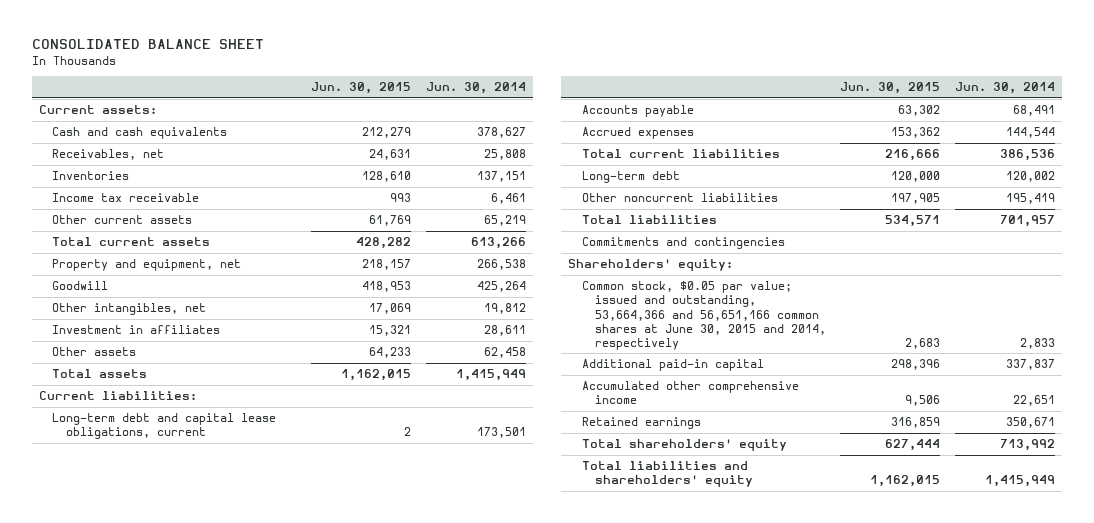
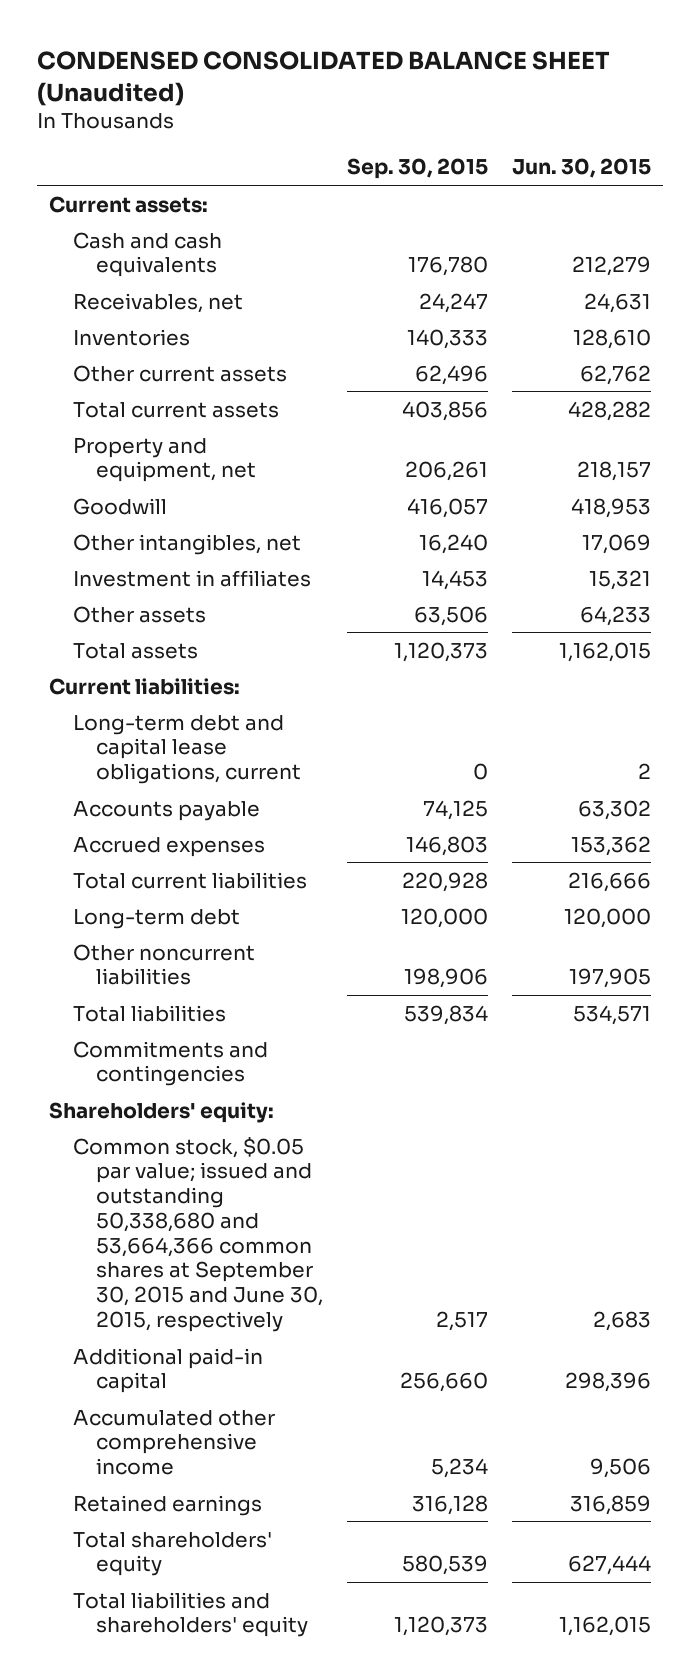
[31,39,264,50] CONSOLIDATED BALANCE SHEET -> [37,51,611,106] CONDENSED CONSOLIDATED BALANCE SHEET (Unaudited)
[425,82,526,95] Jun. 30, 2014 -> none
none -> [347,158,489,180] Sep. 30, 2015
[52,193,200,203] Income tax receivable -> none
[369,215,412,227] 61,769 -> [579,364,651,385] 62,762
[581,281,826,350] Common stock, $0.05 par value; issued and outstanding, 53,664,366 and 56,651,166 common shares at June 30, 2015 and 2014, respectively -> [72,1136,324,1332] Common stock, $0.05 par value; issued and outstanding 50,338,680 and 53,664,366 common shares at September 30, 2015 and June 30, 2015, respectively

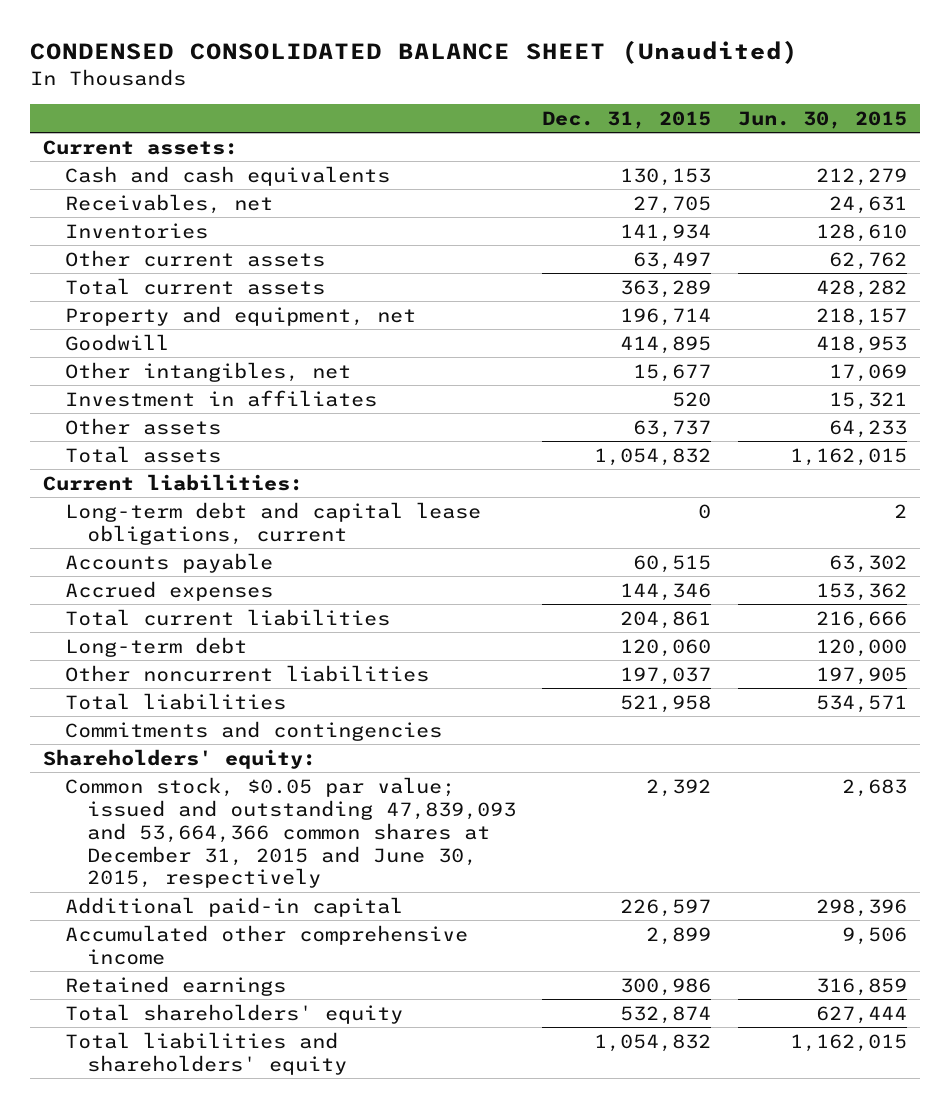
[347,158,489,180] Sep. 30, 2015 -> none
none -> [542,110,712,129] Dec. 31, 2015
[72,1136,324,1332] Common stock, $0.05 par value; issued and outstanding 50,338,680 and 53,664,366 common shares at September 30, 2015 and June 30, 2015, respectively -> [65,776,516,889] Common stock, $0.05 par value; issued and outstanding 47,839,093 and 53,664,366 common shares at December 31, 2015 and June 30, 2015, respectively

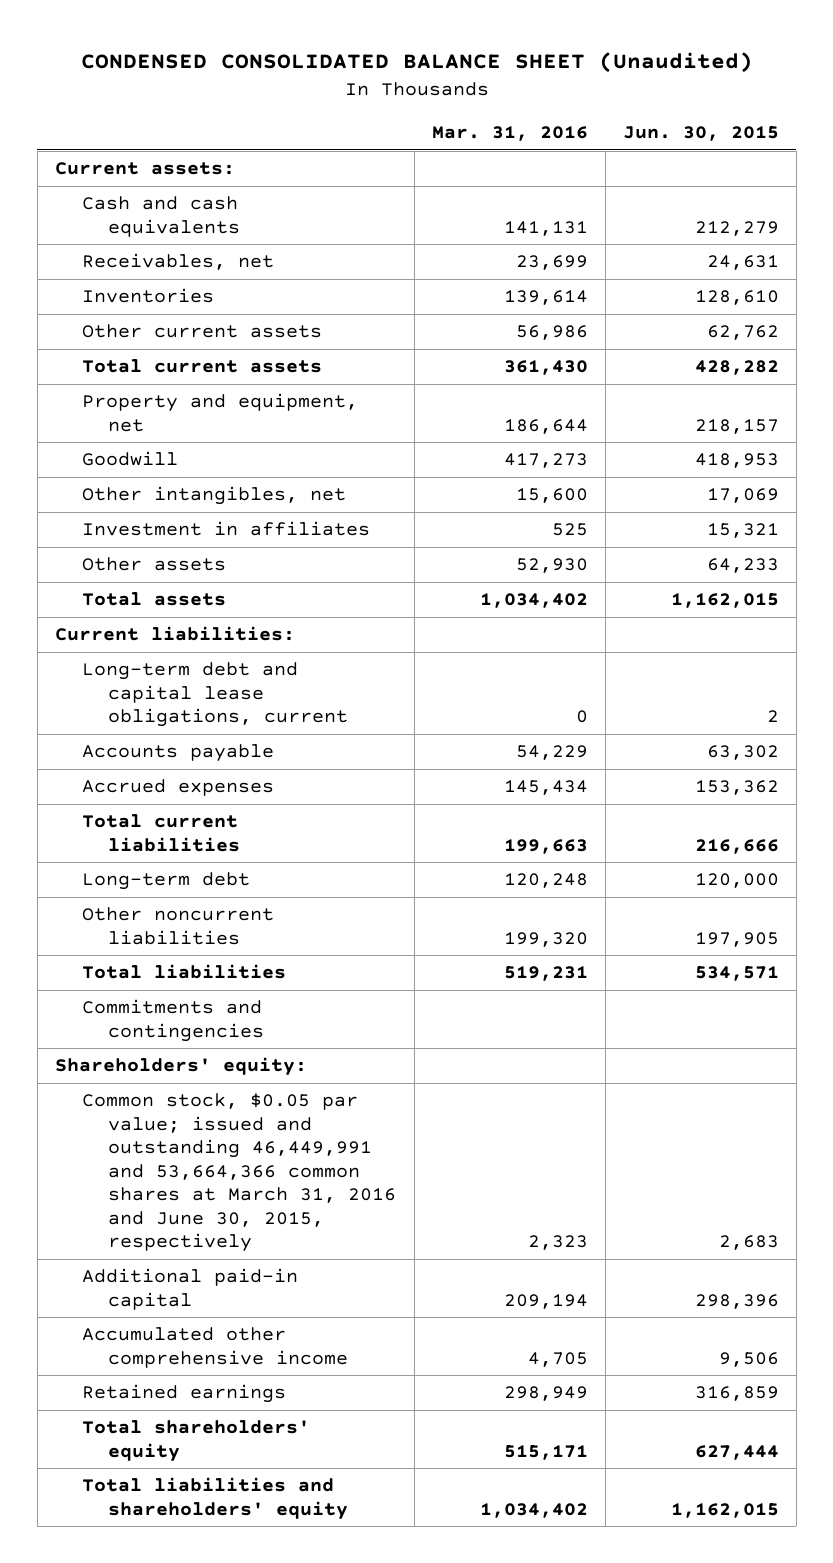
[542,110,712,129] Dec. 31, 2015 -> none
none -> [431,126,588,142] Mar. 31, 2016
[65,776,516,889] Common stock, $0.05 par value; issued and outstanding 47,839,093 and 53,664,366 common shares at December 31, 2015 and June 30, 2015, respectively -> [81,1093,397,1253] Common stock, $0.05 par value; issued and outstanding 46,449,991 and 53,664,366 common shares at March 31, 2016 and June 30, 2015, respectively

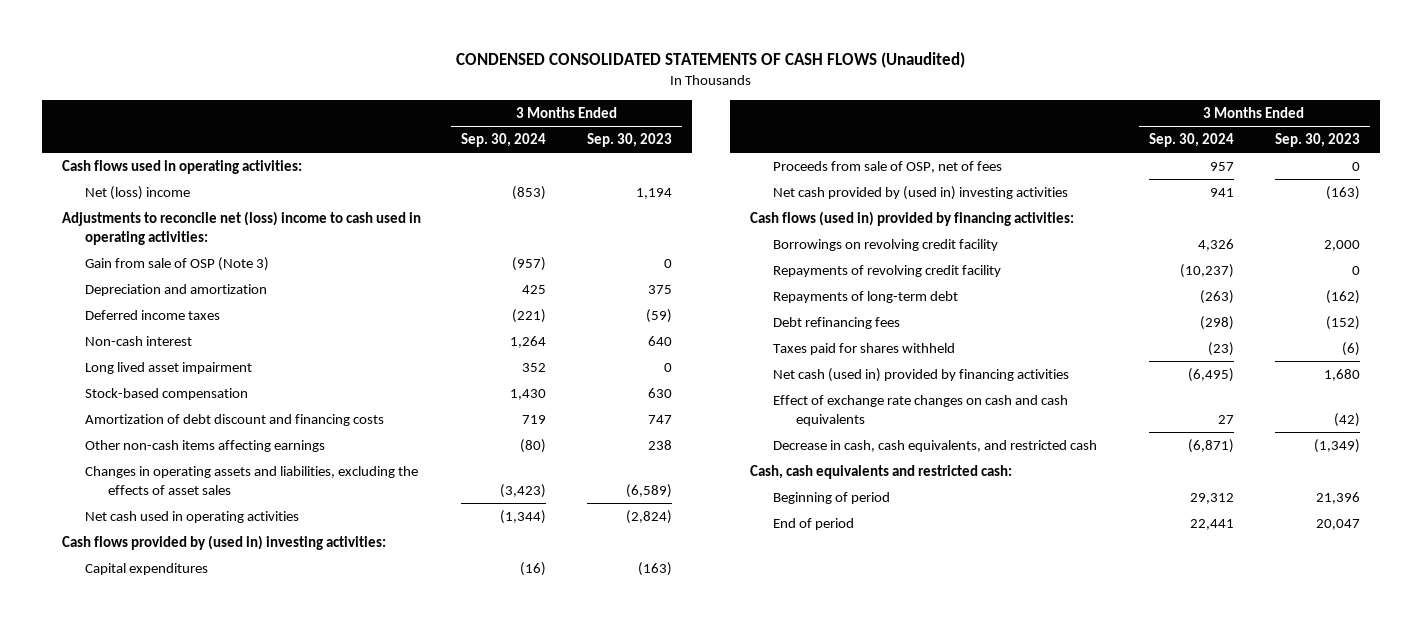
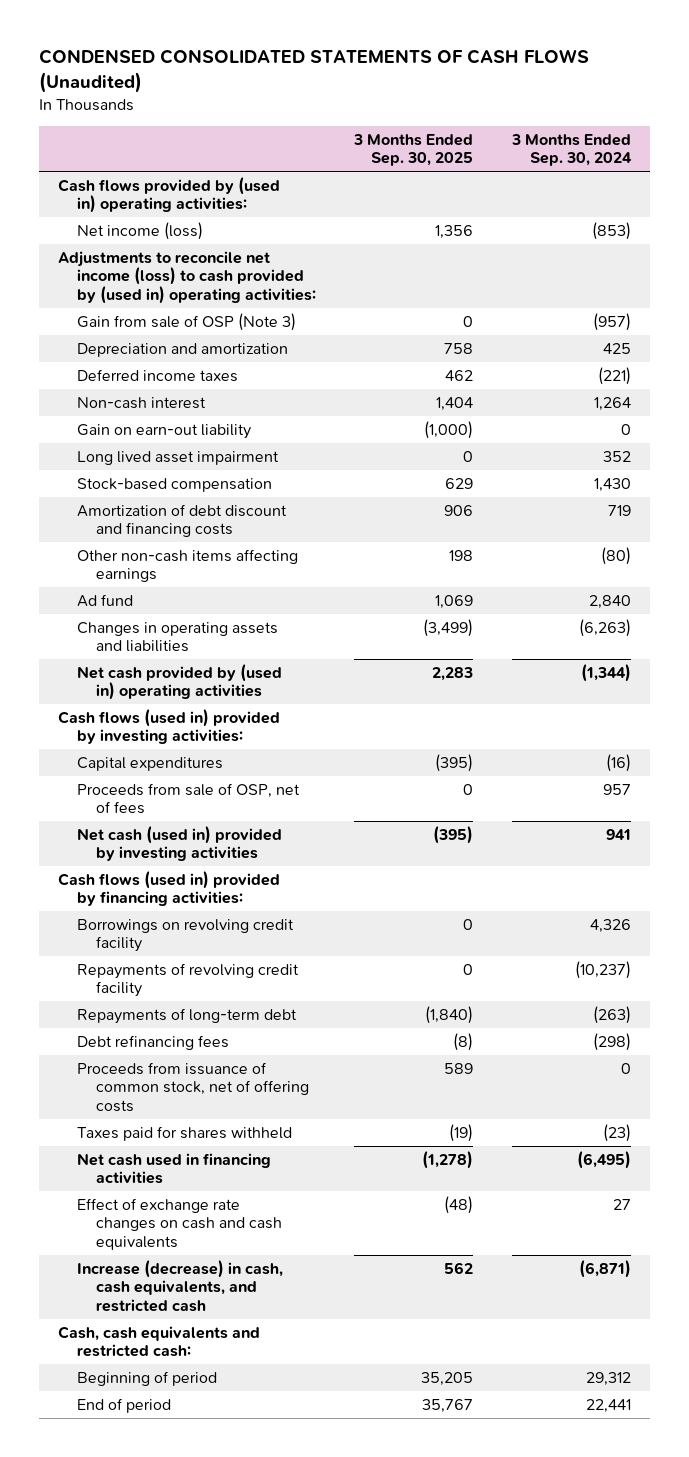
[586,133,672,148] Sep. 30, 2023 -> none
none -> [353,133,474,167] 3 Months Ended Sep. 30, 2025
[61,159,302,174] Cash flows used in operating activities: -> [57,176,280,214] Cash flows provided by (used in) operating activities:
[84,185,190,200] Net (loss) income -> [76,221,203,240] Net income (loss)
[61,210,421,245] Adjustments to reconcile net (loss) income to cash used in operating activities: -> [57,250,316,304] Adjustments to reconcile net income (loss) to cash provided by (used in) operating activities:
none -> [76,423,251,439] Gain on earn-out liability
none -> [76,593,133,607] Ad fund
[84,465,418,495] Changes in operating assets and liabilities, excluding the effects of asset sales -> [76,621,278,653] Changes in operating assets and liabilities
[500,483,547,498] (3,423) -> [578,618,631,637] (6,263)
[84,510,299,523] Net cash used in operating activities -> [76,663,282,701] Net cash provided by (used in) operating activities
[61,534,386,550] Cash flows provided by (used in) investing activities: -> [57,708,280,745] Cash flows (used in) provided by investing activities:
[772,185,1068,200] Net cash provided by (used in) investing activities -> [76,825,282,862] Net cash (used in) provided by investing activities
none -> [76,1061,309,1112] Proceeds from issuance of common stock, net of offering costs
[772,367,1069,382] Net cash (used in) provided by financing activities -> [76,1152,271,1185] Net cash used in financing activities
[772,439,1097,452] Decrease in cash, cash equivalents, and restricted cash -> [76,1259,283,1312] Increase (decrease) in cash, cash equivalents, and restricted cash

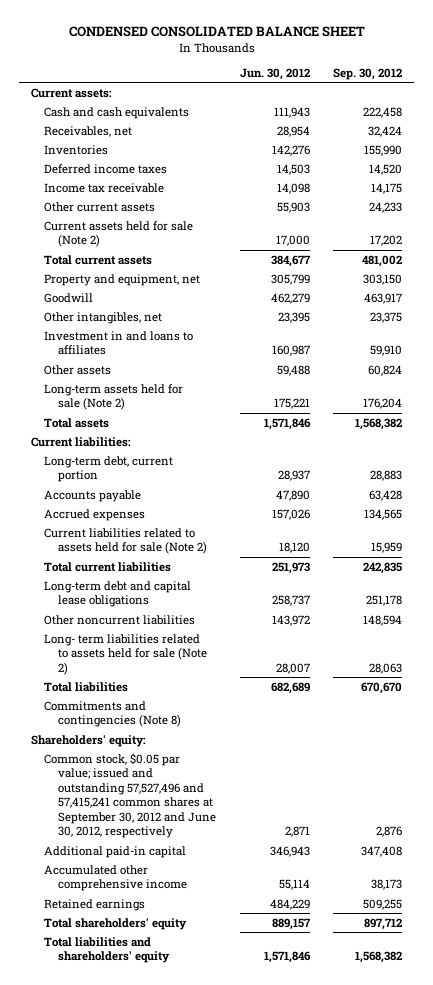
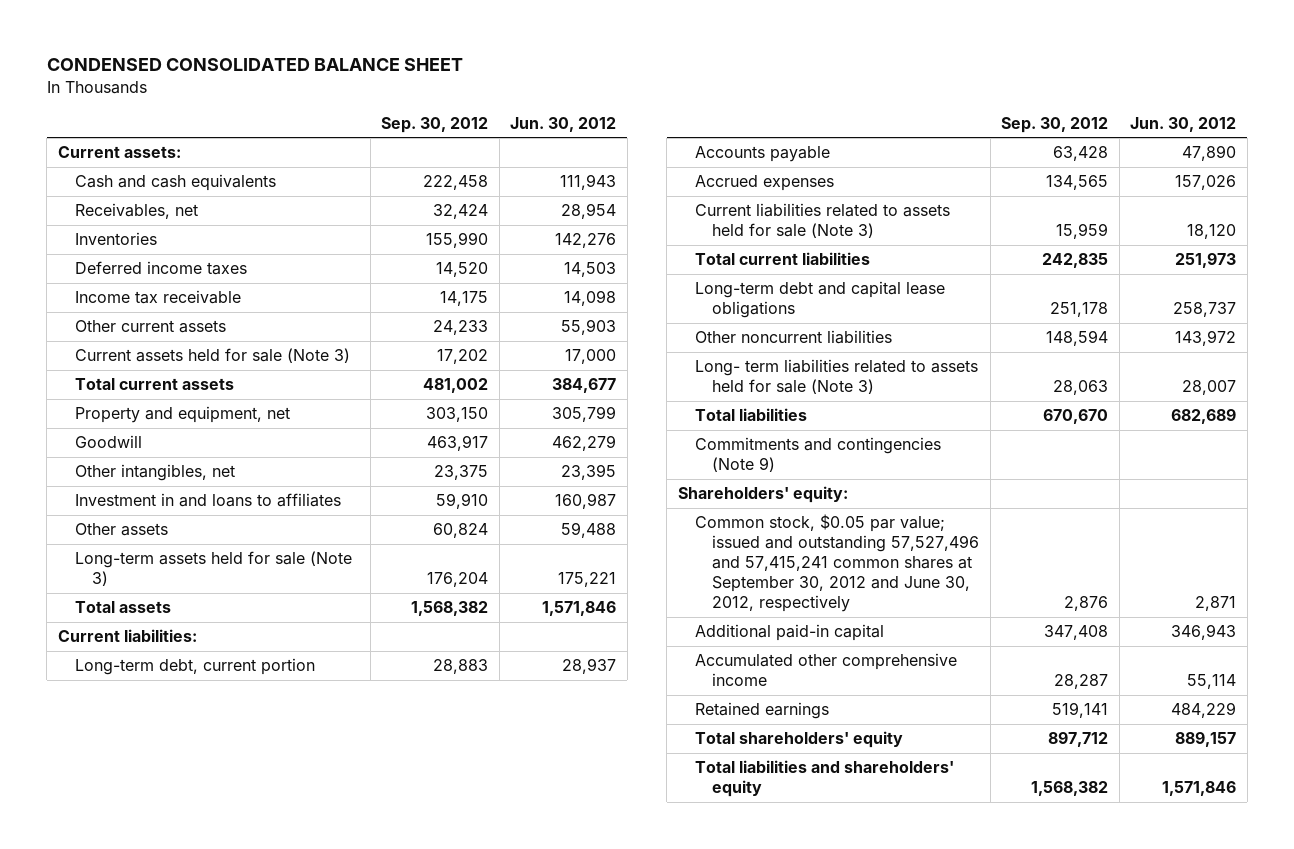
[44,220,194,248] Current assets held for sale (Note 2) -> [74,348,350,364] Current assets held for sale (Note 3)
[44,383,184,411] Long-term assets held for sale (Note 2) -> [74,551,352,587] Long-term assets held for sale (Note 3)
[44,527,207,555] Current liabilities related to assets held for sale (Note 2) -> [694,203,950,239] Current liabilities related to assets held for sale (Note 3)
[44,633,207,675] Long- term liabilities related to assets held for sale (Note 2) -> [694,359,978,395] Long- term liabilities related to assets held for sale (Note 3)
[44,700,181,728] Commitments and contingencies (Note 8) -> [694,437,941,473] Commitments and contingencies (Note 9)
[371,879,403,891] 38,173 -> [1054,674,1109,690] 28,287
[363,898,403,910] 509,255 -> [1052,702,1109,719] 519,141

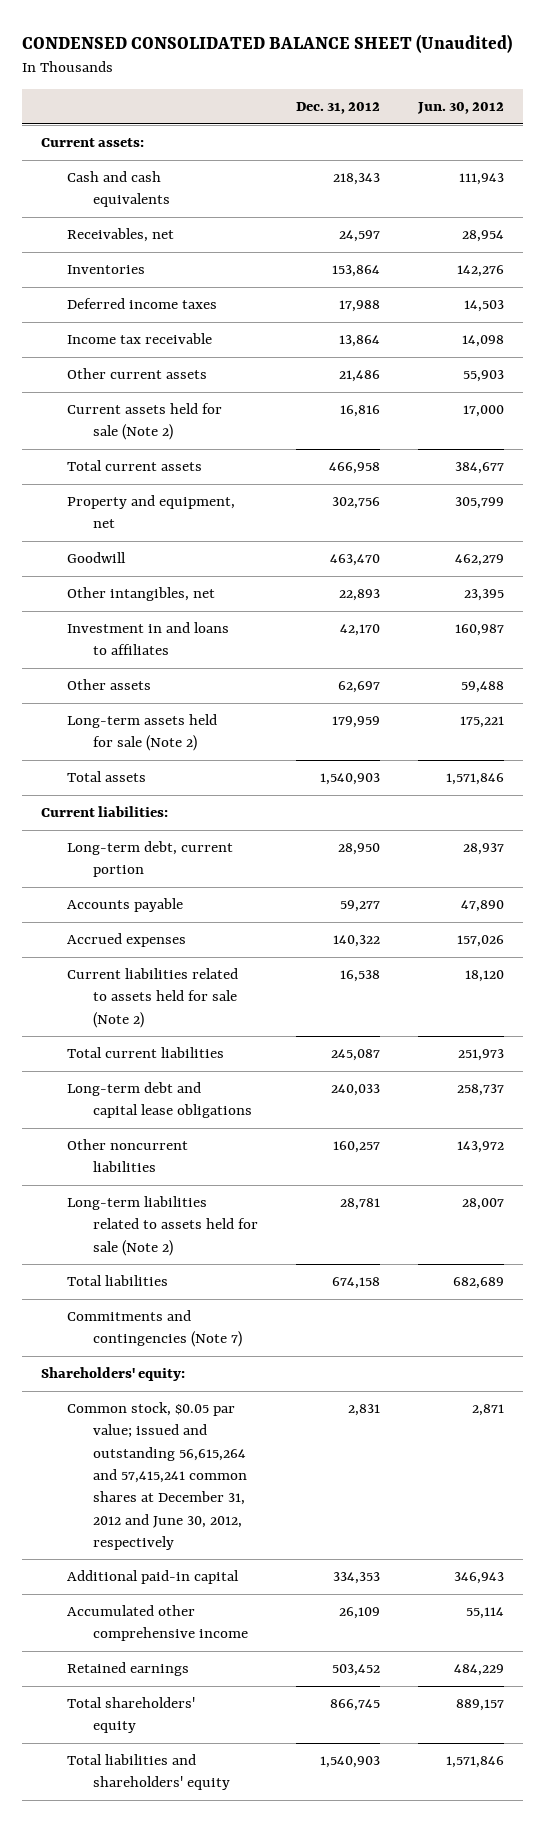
[46,58,463,72] CONDENSED CONSOLIDATED BALANCE SHEET -> [22,33,513,53] CONDENSED CONSOLIDATED BALANCE SHEET (Unaudited)
[381,116,489,133] Sep. 30, 2012 -> none
none -> [295,102,380,115] Dec. 31, 2012
[74,348,350,364] Current assets held for sale (Note 3) -> [66,403,222,441] Current assets held for sale (Note 2)
[74,551,352,587] Long-term assets held for sale (Note 3) -> [66,714,217,752] Long-term assets held for sale (Note 2)
[694,203,950,239] Current liabilities related to assets held for sale (Note 3) -> [66,968,238,1028] Current liabilities related to assets held for sale (Note 2)
[694,359,978,395] Long- term liabilities related to assets held for sale (Note 3) -> [66,1196,258,1256] Long-term liabilities related to assets held for sale (Note 2)
[694,437,941,473] Commitments and contingencies (Note 9) -> [66,1310,242,1348] Commitments and contingencies (Note 7)
[694,514,980,613] Common stock, $0.05 par value; issued and outstanding 57,527,496 and 57,415,241 common shares at September 30, 2012 and June 30, 2012, respectively -> [66,1402,247,1551] Common stock, $0.05 par value; issued and outstanding 56,615,264 and 57,415,241 common shares at December 31, 2012 and June 30, 2012, respectively

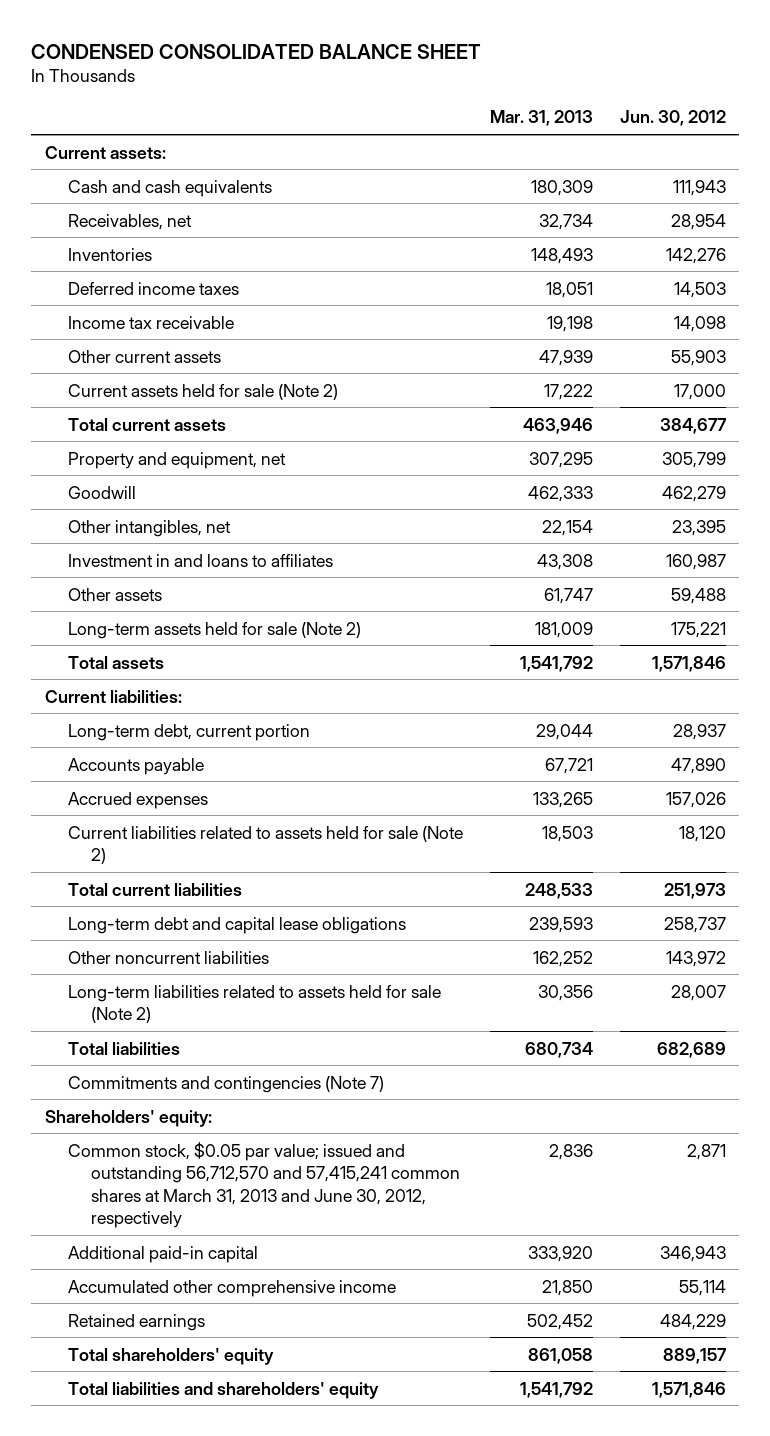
[22,33,513,53] CONDENSED CONSOLIDATED BALANCE SHEET (Unaudited) -> [31,43,482,59] CONDENSED CONSOLIDATED BALANCE SHEET
[295,102,380,115] Dec. 31, 2012 -> none
none -> [489,110,593,127] Mar. 31, 2013
[66,1402,247,1551] Common stock, $0.05 par value; issued and outstanding 56,615,264 and 57,415,241 common shares at December 31, 2012 and June 30, 2012, respectively -> [67,1141,460,1229] Common stock, $0.05 par value; issued and outstanding 56,712,570 and 57,415,241 common shares at March 31, 2013 and June 30, 2012, respectively

